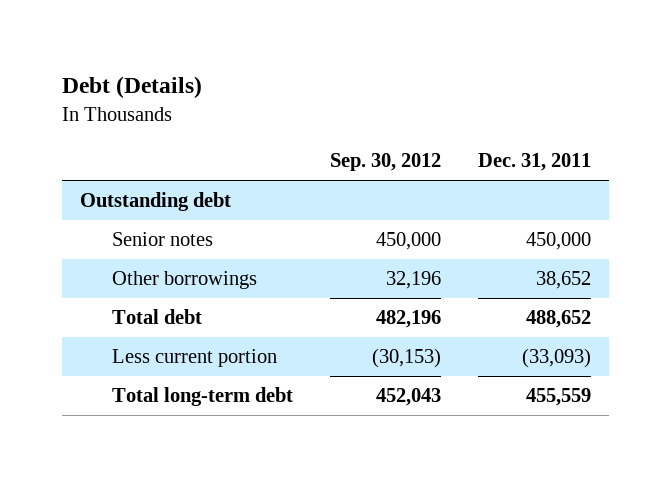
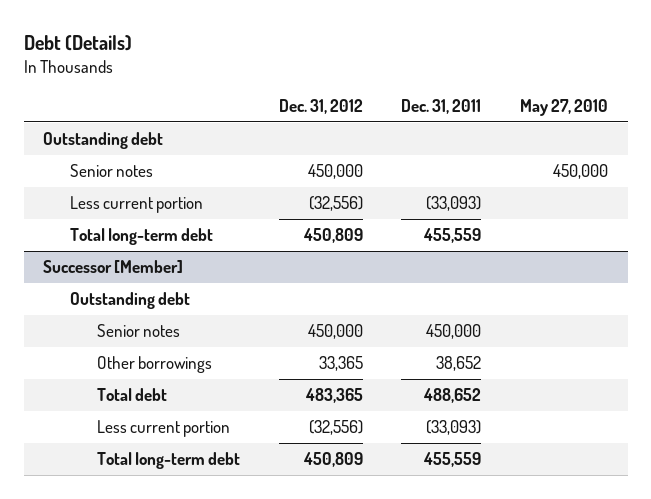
[330,153,442,172] Sep. 30, 2012 -> none
none -> [278,99,363,115] Dec. 31, 2012
none -> [520,99,609,117] May 27, 2010
none -> [69,164,153,178] Senior notes
none -> [69,196,203,214] Less current portion
none -> [69,228,213,246] Total long-term debt
none -> [42,260,183,274] Successor [Member]
none -> [69,292,190,310] Outstanding debt

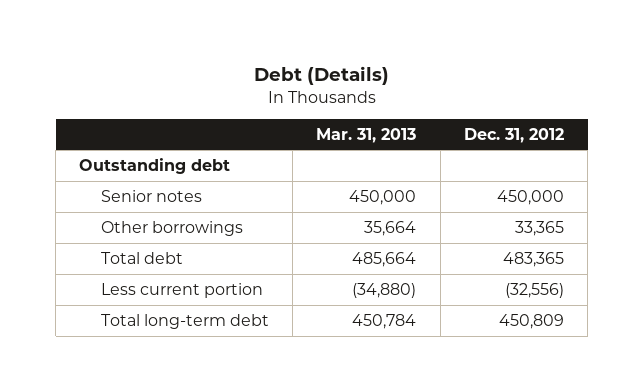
[401,99,482,115] Dec. 31, 2011 -> none
[520,99,609,117] May 27, 2010 -> none
none -> [316,127,417,143] Mar. 31, 2013
[69,196,203,214] Less current portion -> none
[69,228,213,246] Total long-term debt -> none
[42,260,183,274] Successor [Member] -> none
[69,292,190,310] Outstanding debt -> none
[96,324,180,338] Senior notes -> none

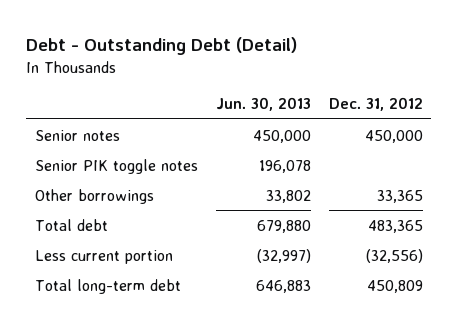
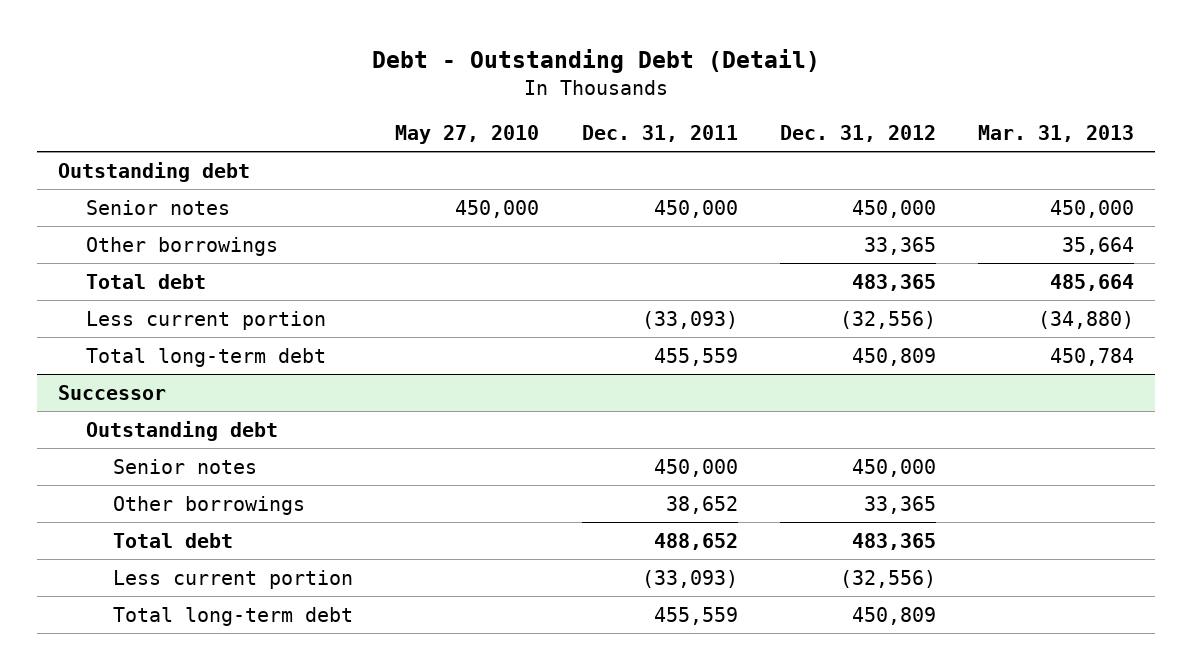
[215,97,311,112] Jun. 30, 2013 -> none
none -> [395,125,540,145] May 27, 2010
none -> [581,125,738,143] Dec. 31, 2011
none -> [978,125,1135,143] Mar. 31, 2013
none -> [58,161,251,182] Outstanding debt
[35,158,199,174] Senior PIK toggle notes -> none
none -> [58,384,167,400] Successor
none -> [85,420,278,441] Outstanding debt
none -> [113,458,258,474] Senior notes
none -> [113,495,306,515] Other borrowings
none -> [113,532,234,548] Total debt
none -> [113,569,354,589] Less current portion
none -> [113,606,354,626] Total long-term debt

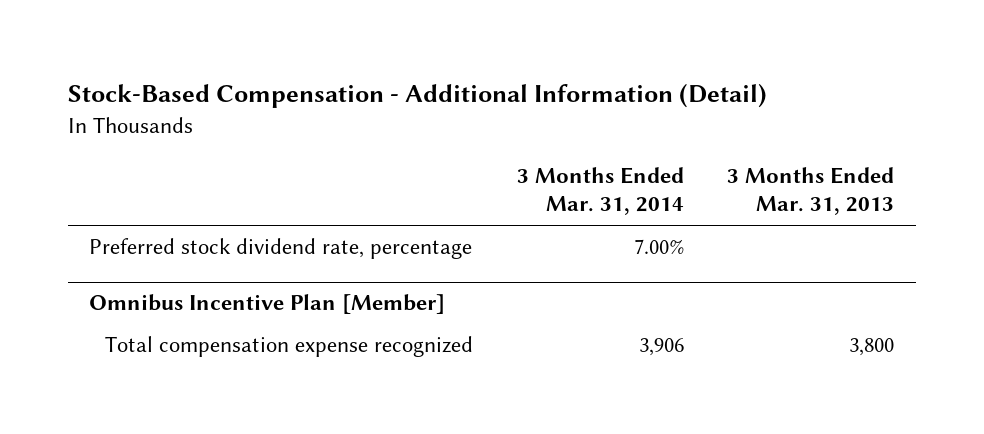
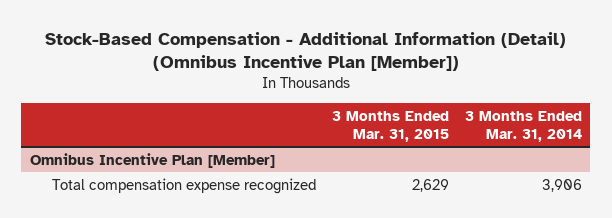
[67,83,767,109] Stock-Based Compensation - Additional Information (Detail) -> [44,31,566,72] Stock-Based Compensation - Additional Information (Detail) (Omnibus Incentive Plan [Member])
[727,167,895,216] 3 Months Ended Mar. 31, 2013 -> none
none -> [331,111,449,142] 3 Months Ended Mar. 31, 2015
[89,238,473,260] Preferred stock dividend rate, percentage -> none

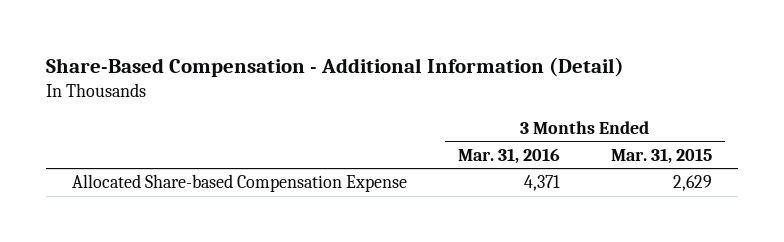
[44,31,566,72] Stock-Based Compensation - Additional Information (Detail) (Omnibus Incentive Plan [Member]) -> [46,57,625,78] Share-Based Compensation - Additional Information (Detail)
[465,111,583,142] 3 Months Ended Mar. 31, 2014 -> none
none -> [457,148,560,165] Mar. 31, 2016
[29,152,275,168] Omnibus Incentive Plan [Member] -> none
[51,177,316,194] Total compensation expense recognized -> [71,174,407,193] Allocated Share-based Compensation Expense

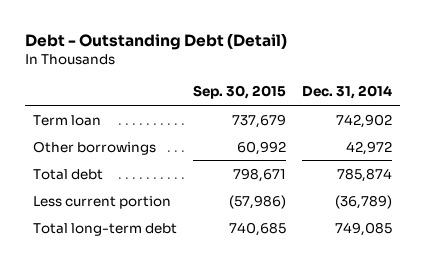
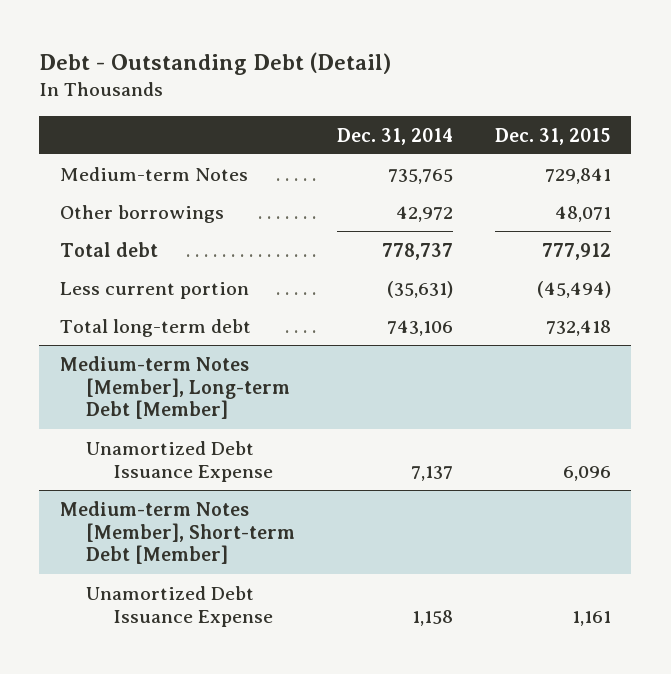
[193,85,287,100] Sep. 30, 2015 -> none
none -> [494,127,611,145] Dec. 31, 2015
[32,114,101,126] Term loan -> [60,166,249,181] Medium-term Notes
[336,113,393,128] 742,902 -> [388,168,454,184] 735,765
[337,167,393,182] 785,874 -> [382,242,454,260] 778,737
[335,194,393,209] (36,789) -> [387,280,454,298] (35,631)
[335,221,393,236] 749,085 -> [387,319,454,336] 743,106
none -> [60,355,291,420] Medium-term Notes [Member], Long-term Debt [Member]
none -> [86,440,273,482] Unamortized Debt Issuance Expense
none -> [60,500,296,565] Medium-term Notes [Member], Short-term Debt [Member]
none -> [86,585,273,627] Unamortized Debt Issuance Expense

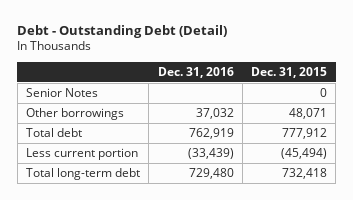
[337,127,454,145] Dec. 31, 2014 -> none
none -> [157,66,234,78] Dec. 31, 2016
[60,166,249,181] Medium-term Notes -> none
none -> [26,87,99,97] Senior Notes
[60,355,291,420] Medium-term Notes [Member], Long-term Debt [Member] -> none
[86,440,273,482] Unamortized Debt Issuance Expense -> none
[60,500,296,565] Medium-term Notes [Member], Short-term Debt [Member] -> none
[86,585,273,627] Unamortized Debt Issuance Expense -> none

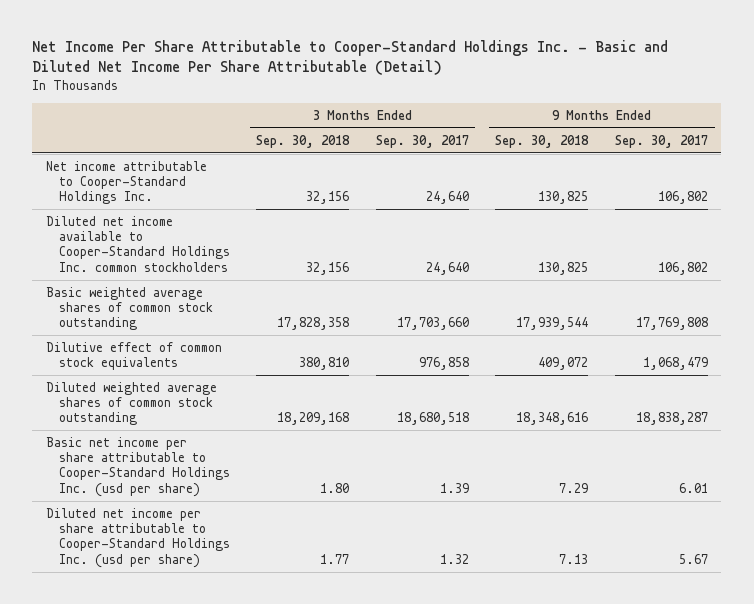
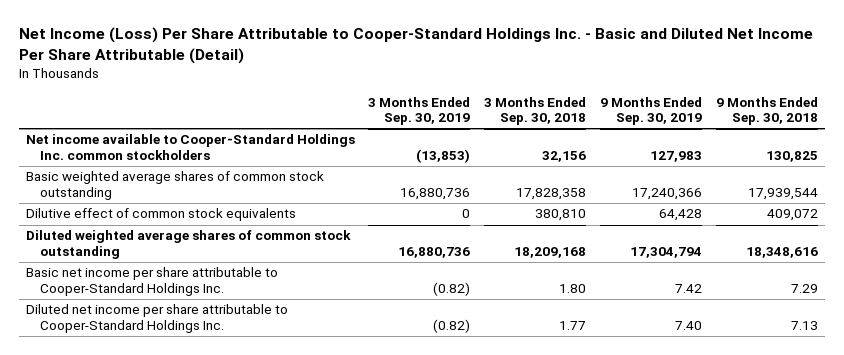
[32,40,669,76] Net Income Per Share Attributable to Cooper-Standard Holdings Inc. - Basic and Diluted Net Income Per Share Attributable (Detail) -> [18,27,813,65] Net Income (Loss) Per Share Attributable to Cooper-Standard Holdings Inc. - Basic and Diluted Net Income Per Share Attributable (Detail)
[375,134,469,148] Sep. 30, 2017 -> none
[615,134,709,148] Sep. 30, 2017 -> none
none -> [368,96,471,126] 3 Months Ended Sep. 30, 2019
none -> [600,96,703,126] 9 Months Ended Sep. 30, 2019
[45,160,207,205] Net income attributable to Cooper-Standard Holdings Inc. -> none
[45,215,230,272] Diluted net income available to Cooper-Standard Holdings Inc. common stockholders -> [25,134,355,160] Net income available to Cooper-Standard Holdings Inc. common stockholders
[45,436,230,497] Basic net income per share attributable to Cooper-Standard Holdings Inc. (usd per share) -> [25,267,278,296] Basic net income per share attributable to Cooper-Standard Holdings Inc.
[45,507,230,568] Diluted net income per share attributable to Cooper-Standard Holdings Inc. (usd per share) -> [25,304,288,333] Diluted net income per share attributable to Cooper-Standard Holdings Inc.

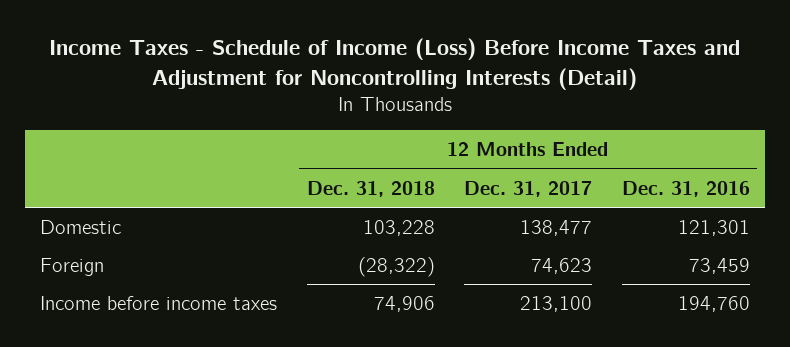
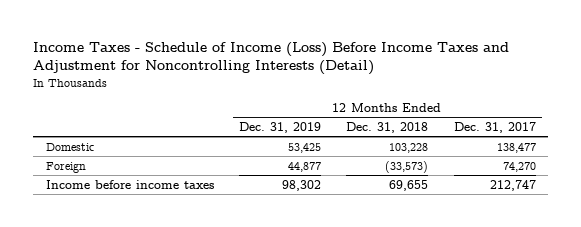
[621,180,750,197] Dec. 31, 2016 -> none
none -> [239,122,322,134] Dec. 31, 2019
[357,256,435,277] (28,322) -> [385,160,429,173] (33,573)
[531,257,593,274] 74,623 -> [502,161,536,172] 74,270
[373,295,435,312] 74,906 -> [389,179,429,191] 69,655
[520,295,593,312] 213,100 -> [489,179,536,191] 212,747

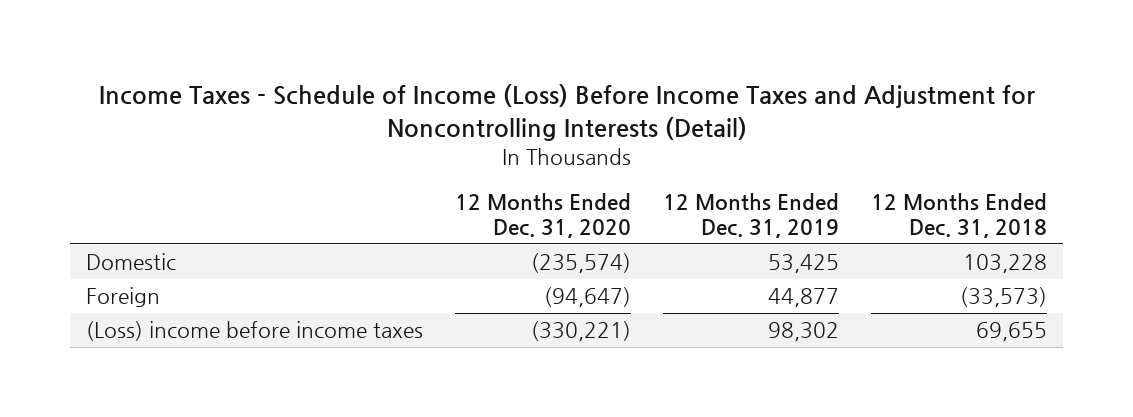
[453,122,536,134] Dec. 31, 2017 -> none
none -> [455,193,632,239] 12 Months Ended Dec. 31, 2020
[45,179,214,189] Income before income taxes -> [86,321,424,342] (Loss) income before income taxes

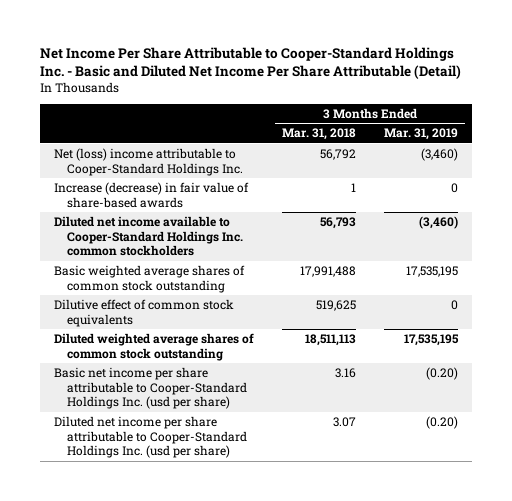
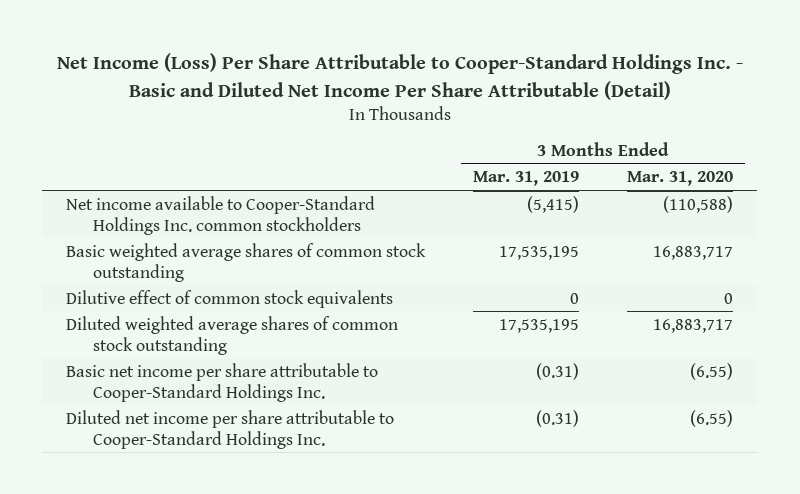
[39,47,461,80] Net Income Per Share Attributable to Cooper-Standard Holdings Inc. - Basic and Diluted Net Income Per Share Attributable (Detail) -> [56,53,743,100] Net Income (Loss) Per Share Attributable to Cooper-Standard Holdings Inc. - Basic and Diluted Net Income Per Share Attributable (Detail)
[281,128,356,141] Mar. 31, 2018 -> none
none -> [627,171,734,187] Mar. 31, 2020
[54,147,244,176] Net (loss) income attributable to Cooper-Standard Holdings Inc. -> none
[54,181,250,208] Increase (decrease) in fair value of share-based awards -> none
[54,215,244,257] Diluted net income available to Cooper-Standard Holdings Inc. common stockholders -> [66,195,376,235] Net income available to Cooper-Standard Holdings Inc. common stockholders
[419,215,459,229] (3,460) -> [527,195,580,213] (5,415)
[54,366,248,410] Basic net income per share attributable to Cooper-Standard Holdings Inc. (usd per share) -> [66,362,379,402] Basic net income per share attributable to Cooper-Standard Holdings Inc.
[426,366,459,380] (0.20) -> [536,362,580,380] (0.31)
[54,415,248,459] Diluted net income per share attributable to Cooper-Standard Holdings Inc. (usd per share) -> [66,409,395,449] Diluted net income per share attributable to Cooper-Standard Holdings Inc.
[426,415,459,429] (0.20) -> [536,409,580,427] (0.31)

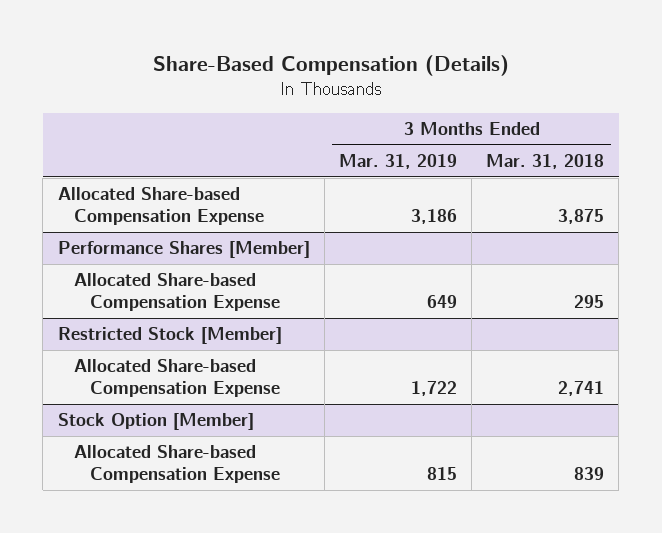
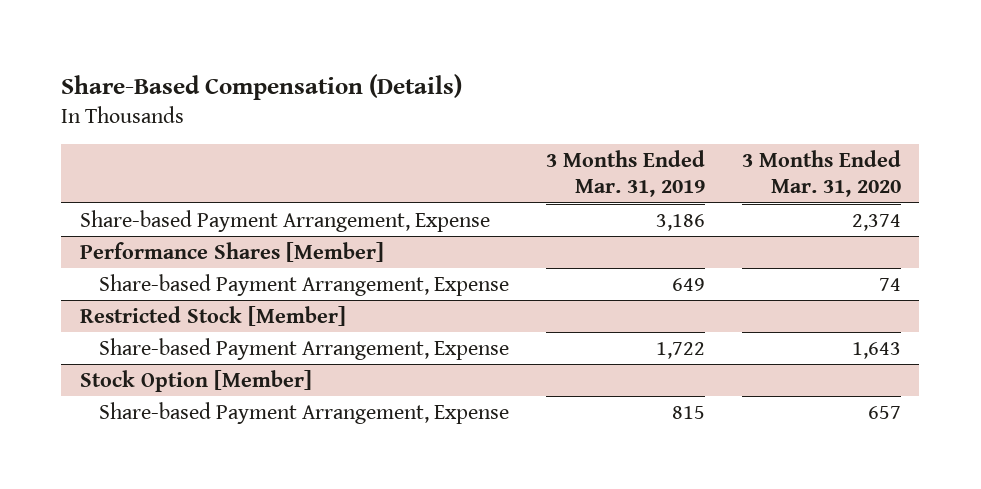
[486,154,605,170] Mar. 31, 2018 -> none
none -> [742,150,902,198] 3 Months Ended Mar. 31, 2020
[57,187,265,225] Allocated Share-based Compensation Expense -> [79,209,490,232] Share-based Payment Arrangement, Expense
[74,273,281,311] Allocated Share-based Compensation Expense -> [99,273,510,296] Share-based Payment Arrangement, Expense
[74,359,281,397] Allocated Share-based Compensation Expense -> [99,337,510,360] Share-based Payment Arrangement, Expense
[74,445,281,483] Allocated Share-based Compensation Expense -> [99,401,510,424] Share-based Payment Arrangement, Expense

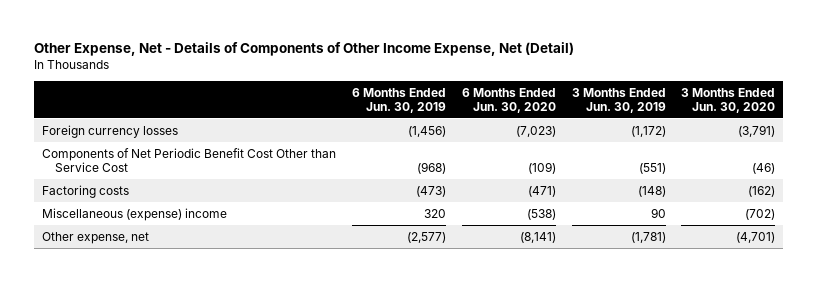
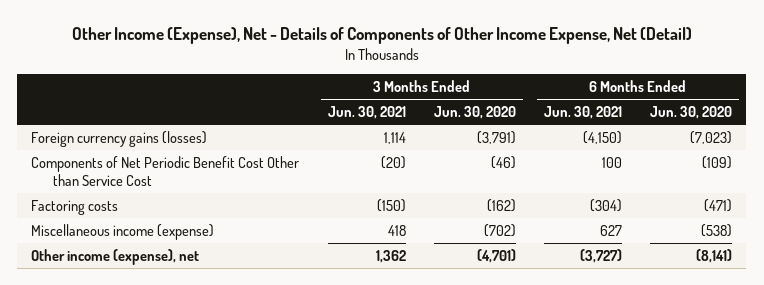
[34,41,575,56] Other Expense, Net - Details of Components of Other Income Expense, Net (Detail) -> [71,26,692,44] Other Income (Expense), Net - Details of Components of Other Income Expense, Net (Detail)
[352,87,447,113] 6 Months Ended Jun. 30, 2019 -> none
[571,87,666,113] 3 Months Ended Jun. 30, 2019 -> none
none -> [327,106,406,120] Jun. 30, 2021
none -> [544,106,623,120] Jun. 30, 2021
[42,124,179,138] Foreign currency losses -> [31,130,208,147] Foreign currency gains (losses)
[42,207,228,221] Miscellaneous (expense) income -> [31,223,215,240] Miscellaneous income (expense)
[42,231,150,244] Other expense, net -> [31,248,200,265] Other income (expense), net

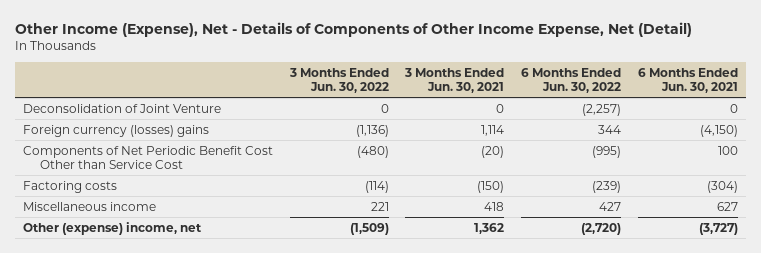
[433,106,516,120] Jun. 30, 2020 -> none
[650,106,733,120] Jun. 30, 2020 -> none
none -> [288,67,389,93] 3 Months Ended Jun. 30, 2022
none -> [520,67,621,93] 6 Months Ended Jun. 30, 2022
none -> [23,103,222,113] Deconsolidation of Joint Venture
[31,130,208,147] Foreign currency gains (losses) -> [23,124,210,137] Foreign currency (losses) gains
[31,223,215,240] Miscellaneous income (expense) -> [23,201,157,211] Miscellaneous income
[31,248,200,265] Other income (expense), net -> [23,221,203,235] Other (expense) income, net

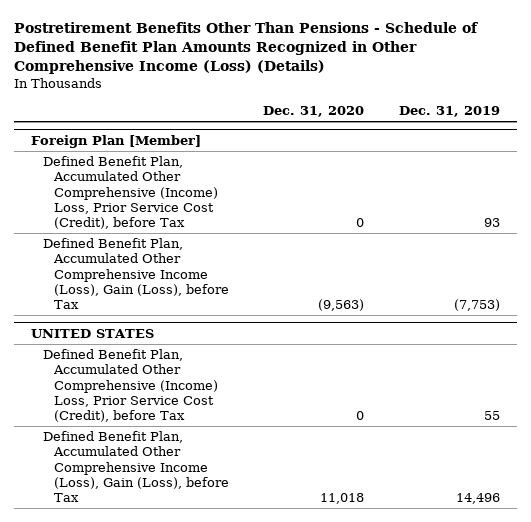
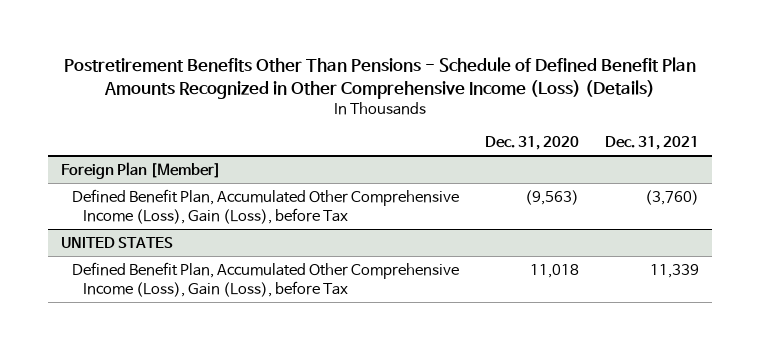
[398,106,500,118] Dec. 31, 2019 -> none
none -> [604,136,699,151] Dec. 31, 2021
[42,155,218,230] Defined Benefit Plan, Accumulated Other Comprehensive (Income) Loss, Prior Service Cost (Credit), before Tax -> none
[42,348,218,423] Defined Benefit Plan, Accumulated Other Comprehensive (Income) Loss, Prior Service Cost (Credit), before Tax -> none

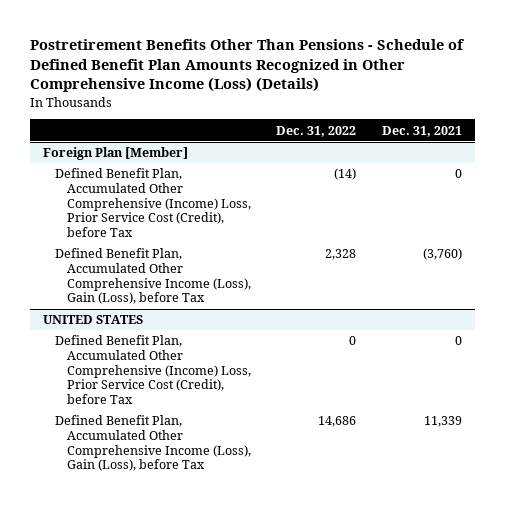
[484,136,579,151] Dec. 31, 2020 -> none
none -> [276,125,357,137] Dec. 31, 2022
none -> [54,168,252,238] Defined Benefit Plan, Accumulated Other Comprehensive (Income) Loss, Prior Service Cost (Credit), before Tax
none -> [54,335,252,405] Defined Benefit Plan, Accumulated Other Comprehensive (Income) Loss, Prior Service Cost (Credit), before Tax

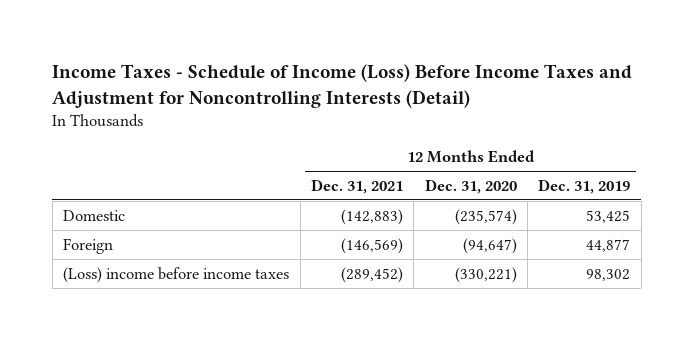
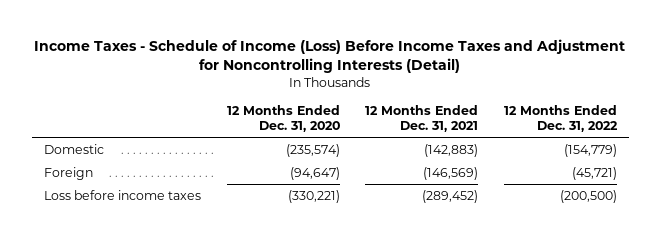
[538,178,631,194] Dec. 31, 2019 -> none
none -> [503,105,618,132] 12 Months Ended Dec. 31, 2022
[63,266,290,283] (Loss) income before income taxes -> [44,189,202,200] Loss before income taxes

